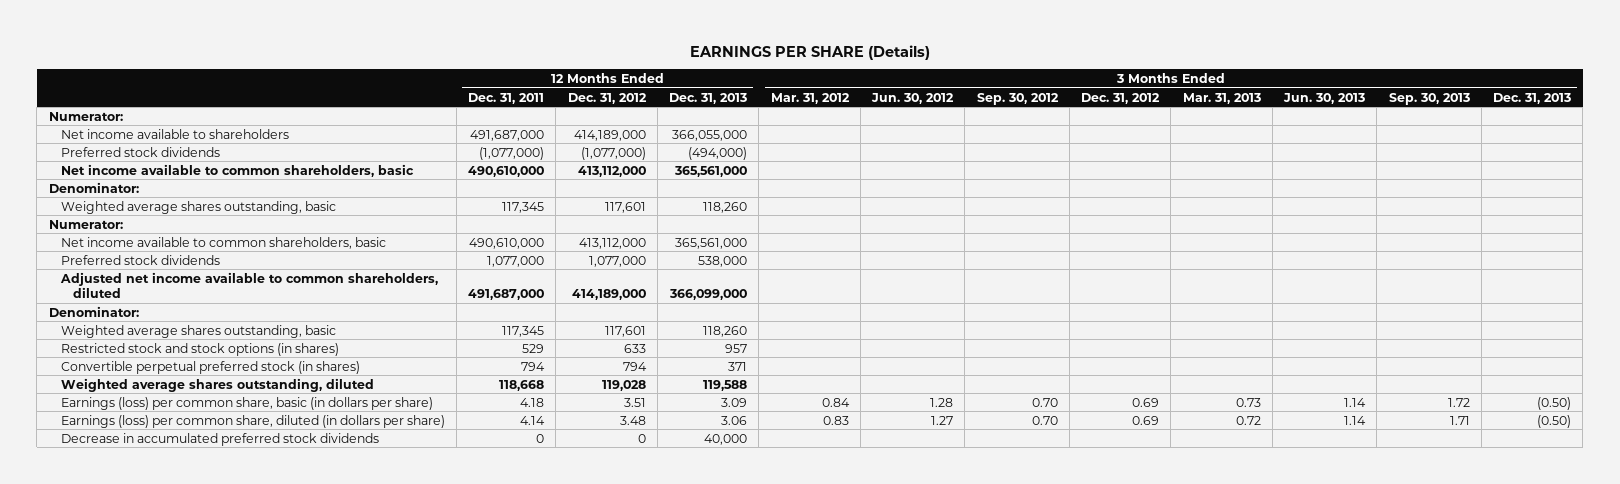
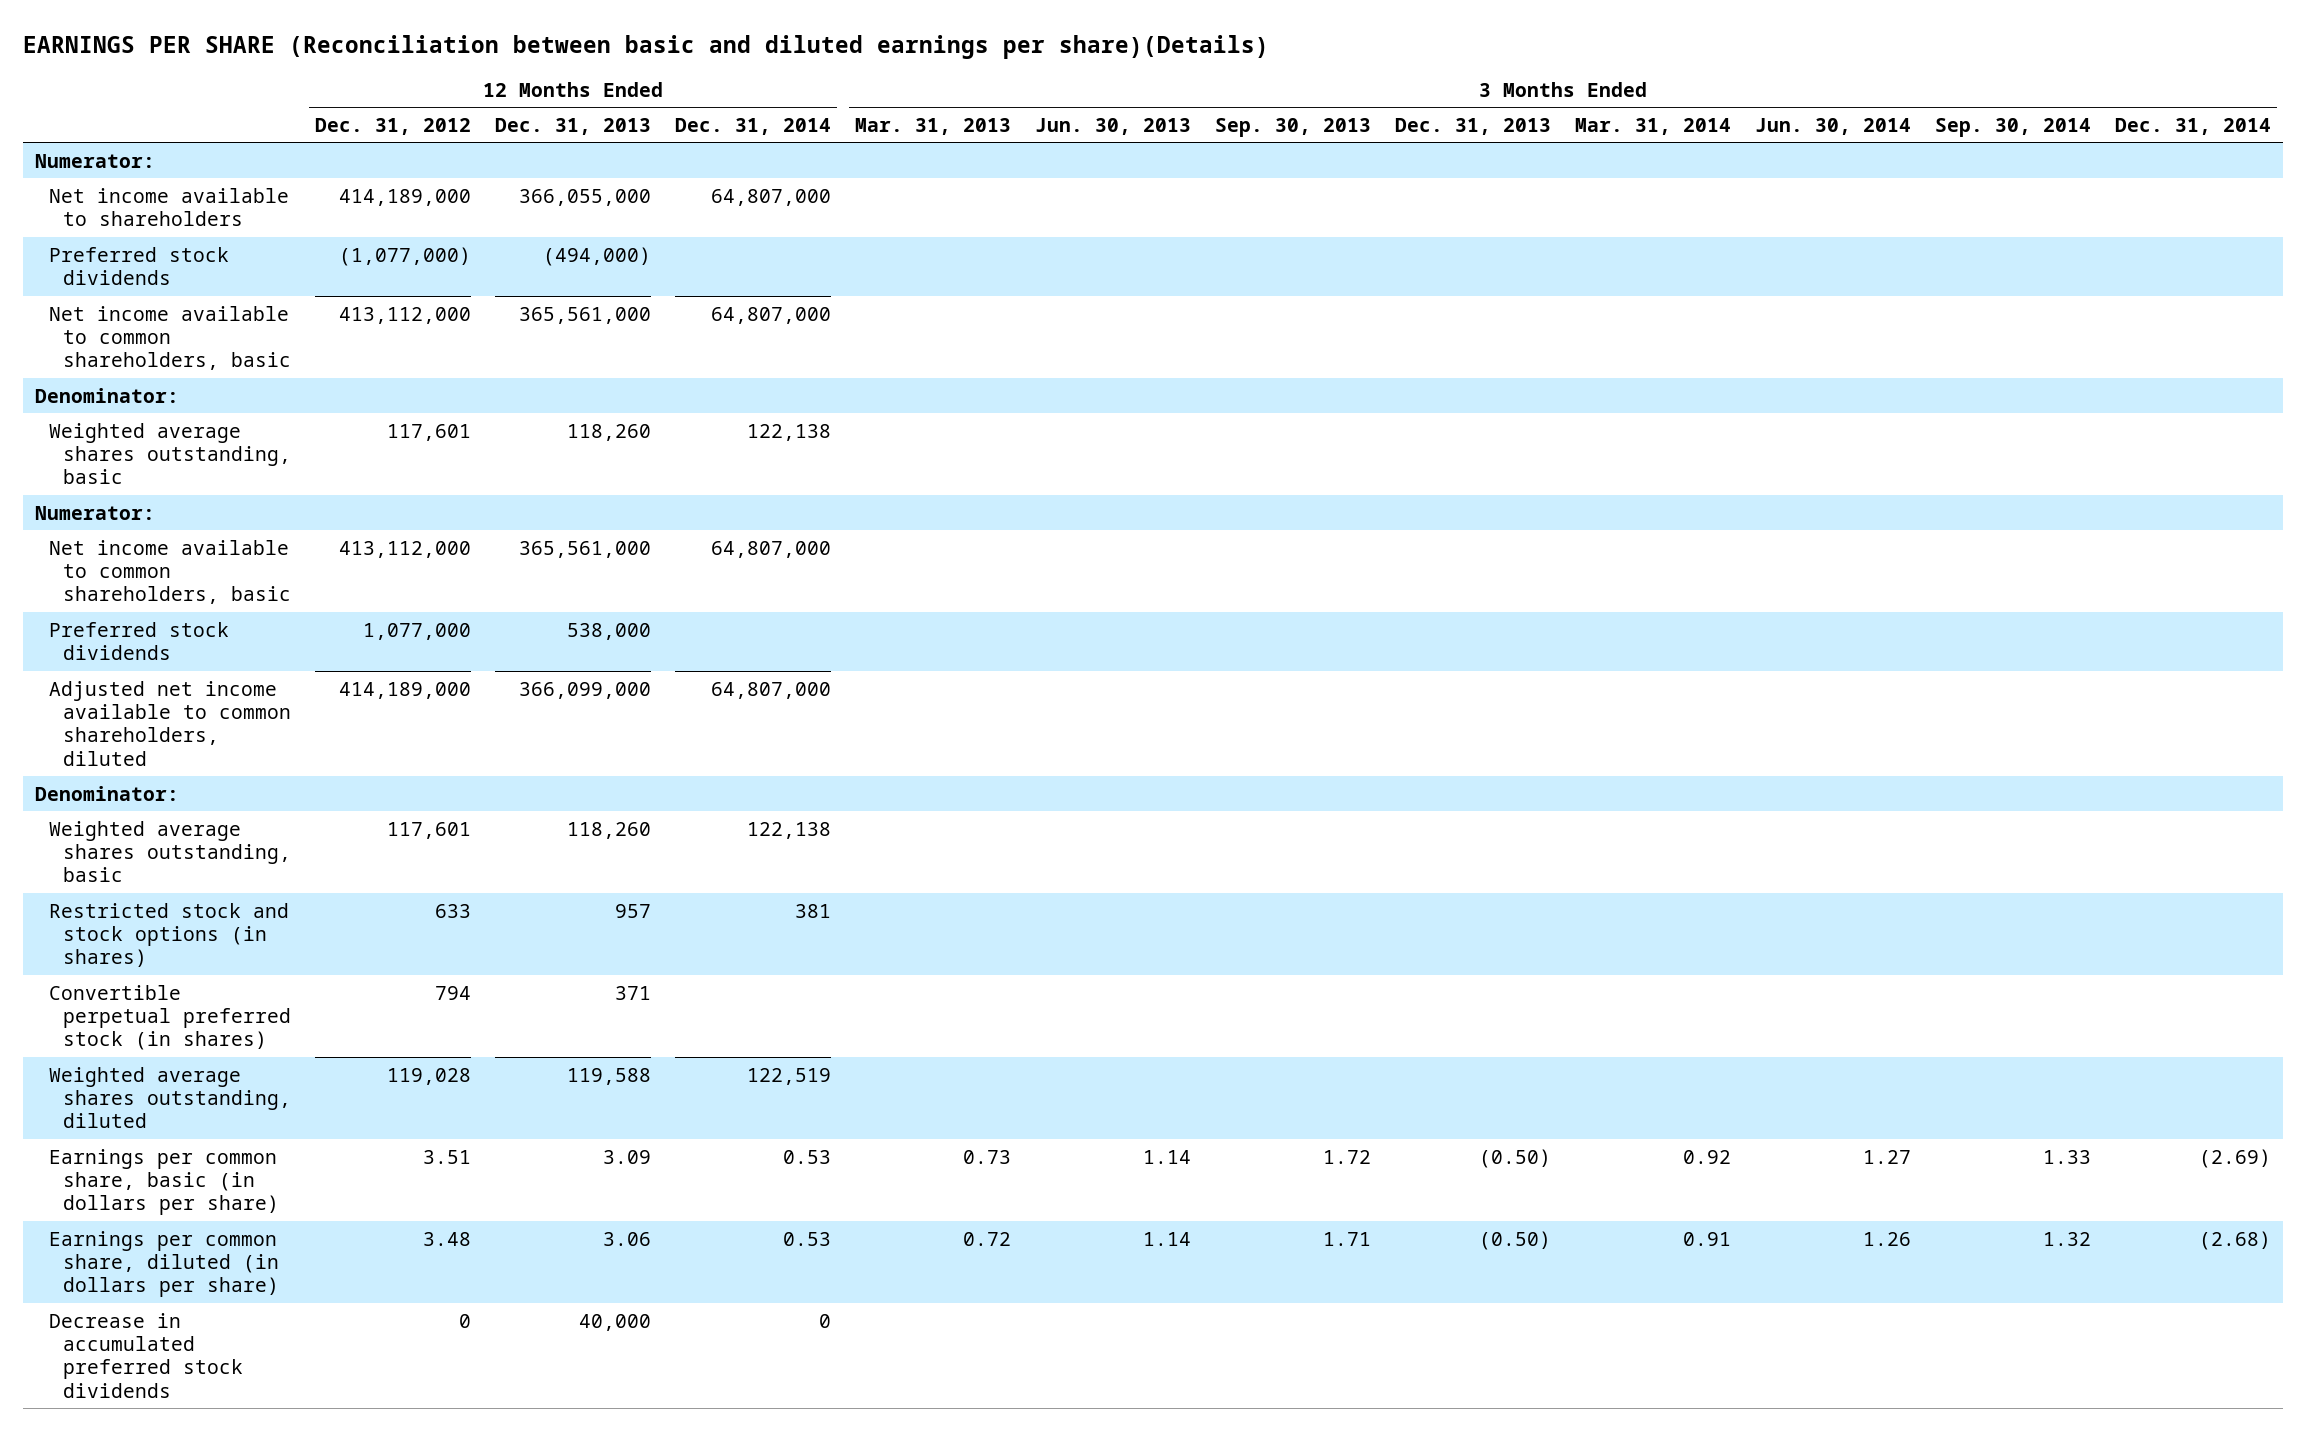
[689,44,930,60] EARNINGS PER SHARE (Details) -> [22,34,1269,59] EARNINGS PER SHARE (Reconciliation between basic and diluted earnings per share)(Details)
[468,92,545,104] Dec. 31, 2011 -> none
[770,92,850,104] Mar. 31, 2012 -> none
[871,92,955,104] Jun. 30, 2012 -> none
[976,92,1059,105] Sep. 30, 2012 -> none
[1081,92,1161,104] Dec. 31, 2012 -> none
none -> [674,117,831,135] Dec. 31, 2014
none -> [1575,117,1732,135] Mar. 31, 2014
none -> [1755,117,1912,135] Jun. 30, 2014
none -> [1935,117,2092,137] Sep. 30, 2014
none -> [2115,117,2272,135] Dec. 31, 2014
[60,396,433,410] Earnings (loss) per common share, basic (in dollars per share) -> [48,1148,279,1216] Earnings per common share, basic (in dollars per share)
[60,414,445,428] Earnings (loss) per common share, diluted (in dollars per share) -> [48,1230,279,1298] Earnings per common share, diluted (in dollars per share)

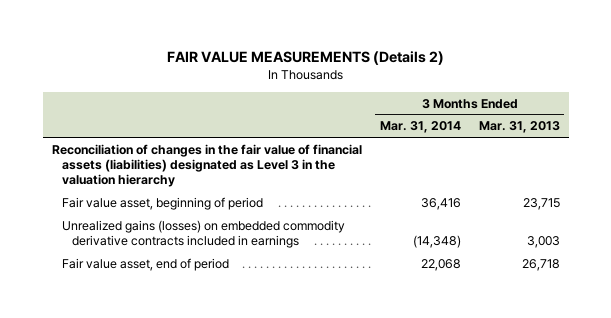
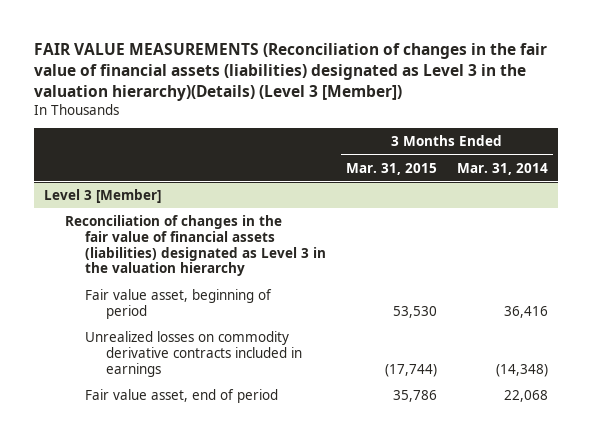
[166,51,444,66] FAIR VALUE MEASUREMENTS (Details 2) -> [34,43,548,101] FAIR VALUE MEASUREMENTS (Reconciliation of changes in the fair value of financial assets (liabilities) designated as Level 3 in the valuation hierarchy)(Details) (Level 3 [Member])
[478,121,560,134] Mar. 31, 2013 -> none
none -> [345,162,437,175] Mar. 31, 2015
none -> [44,188,162,203] Level 3 [Member]
[61,219,345,249] Unrealized gains (losses) on embedded commodity derivative contracts included in earnings -> [85,330,302,377] Unrealized losses on commodity derivative contracts included in earnings

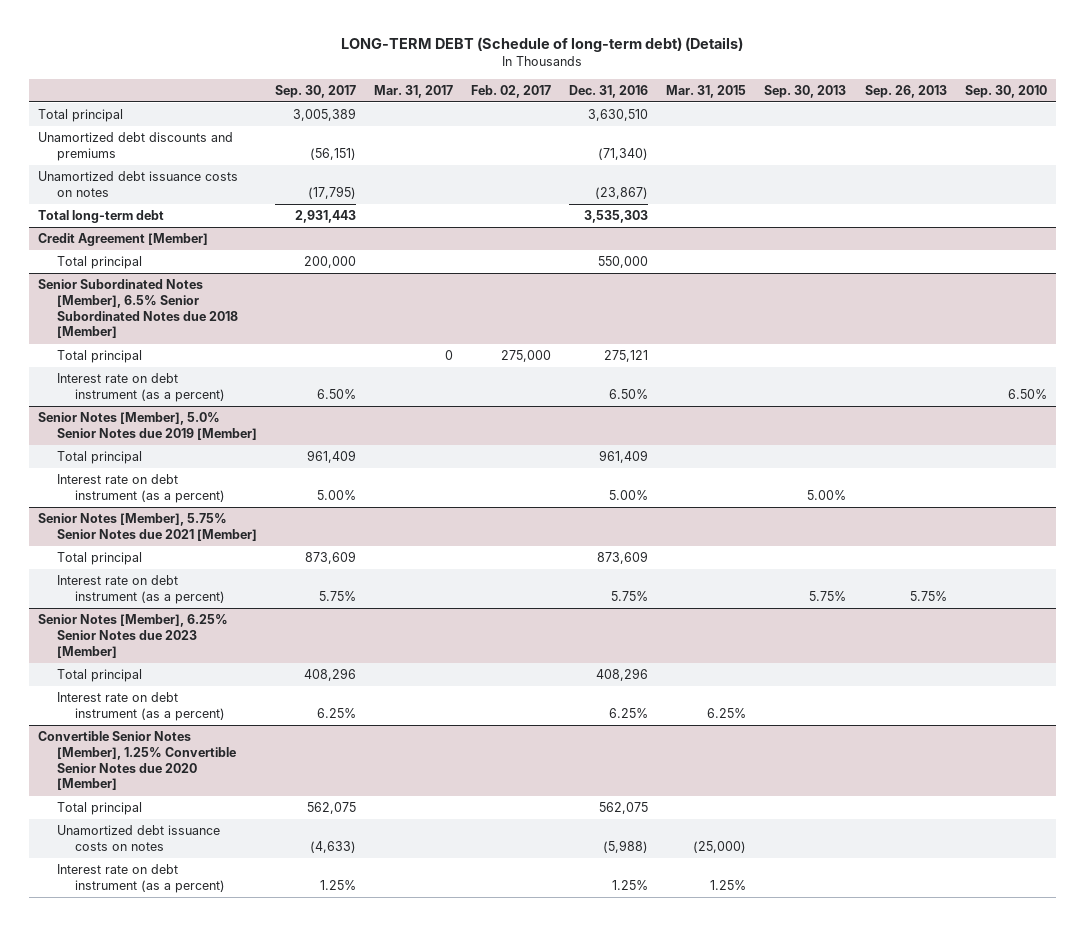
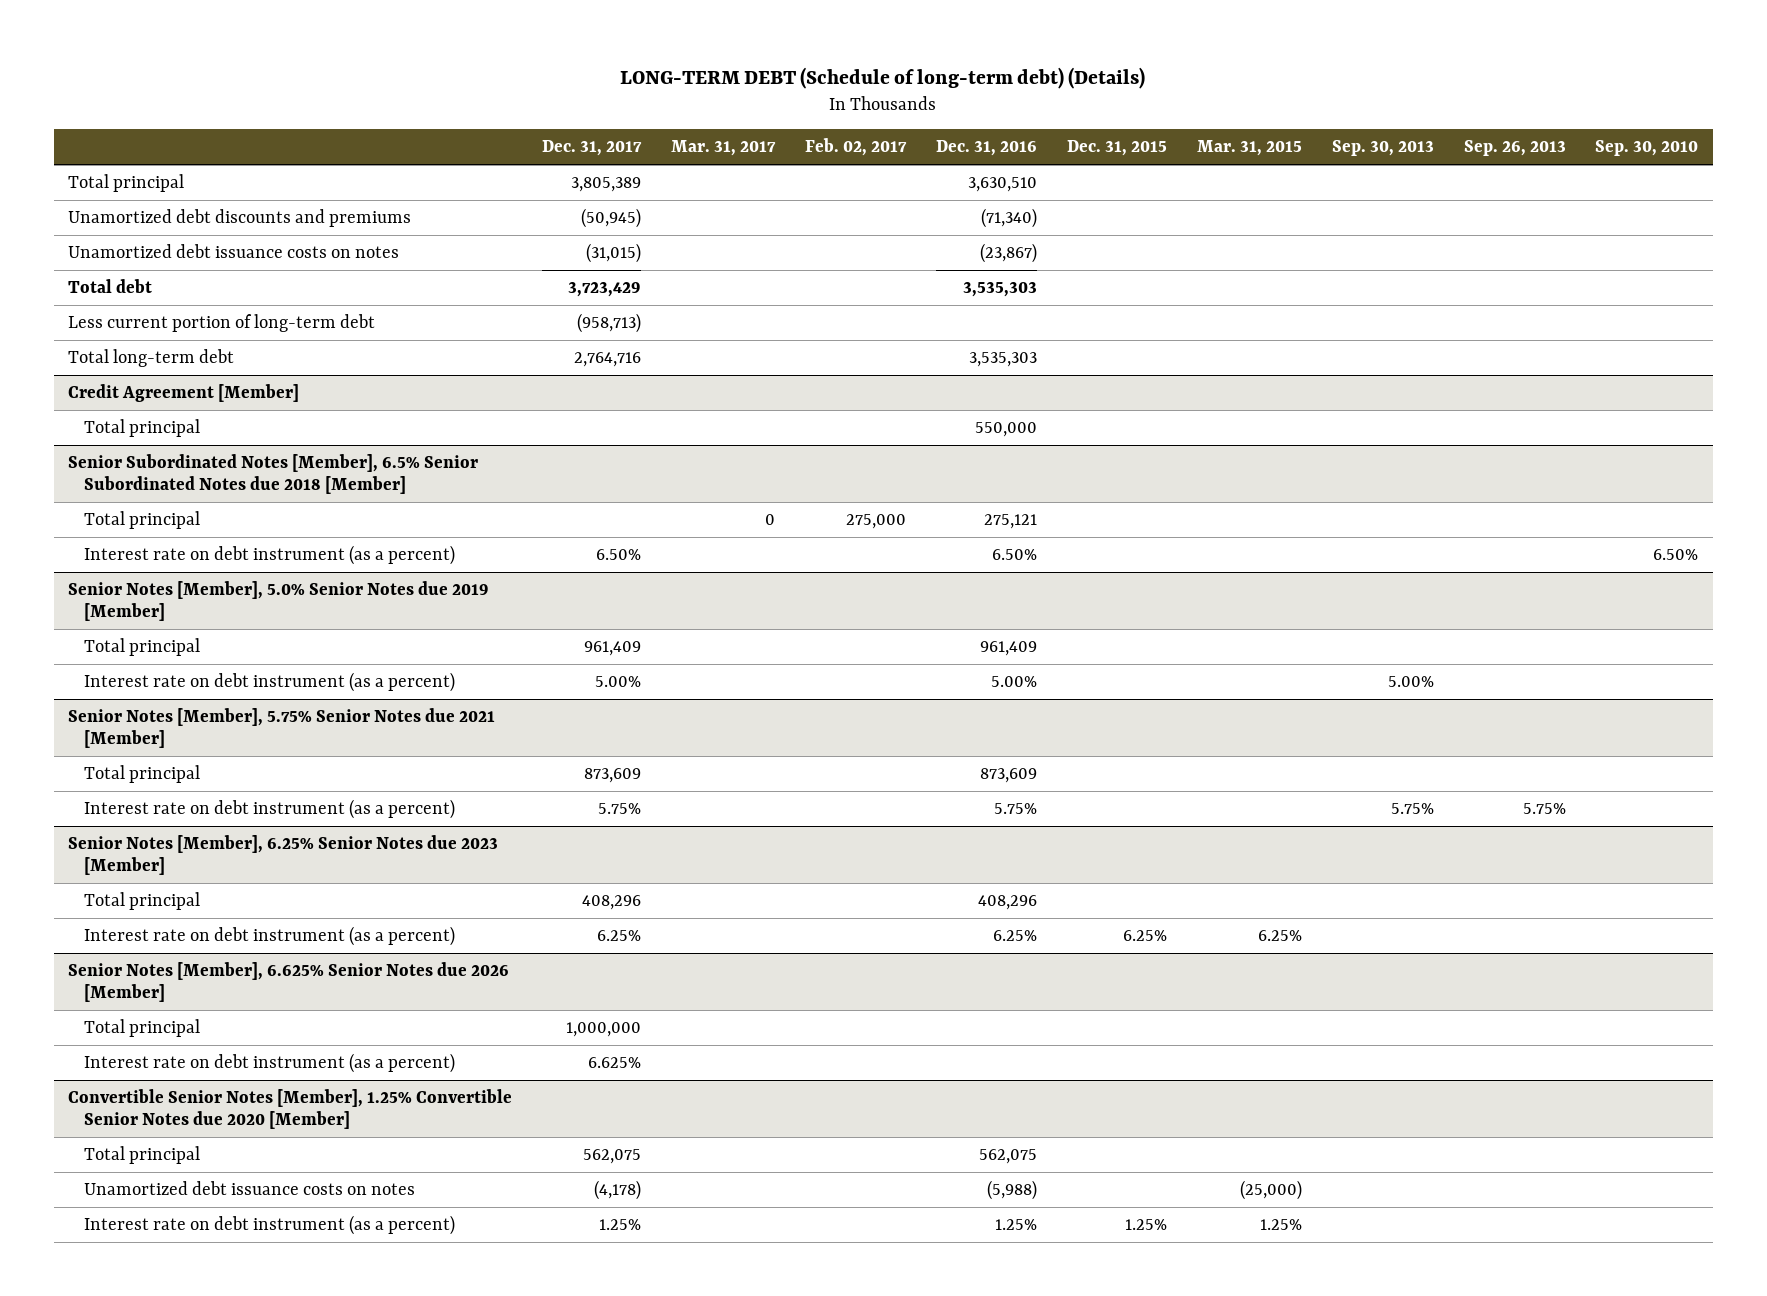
[274,84,356,98] Sep. 30, 2017 -> none
none -> [542,140,643,157] Dec. 31, 2017
none -> [1066,140,1167,157] Dec. 31, 2015
none -> [68,279,153,294] Total debt
none -> [68,314,376,333] Less current portion of long-term debt
none -> [68,962,510,1003] Senior Notes [Member], 6.625% Senior Notes due 2026 [Member]
none -> [84,1019,201,1038] Total principal
none -> [84,1053,456,1074] Interest rate on debt instrument (as a percent)

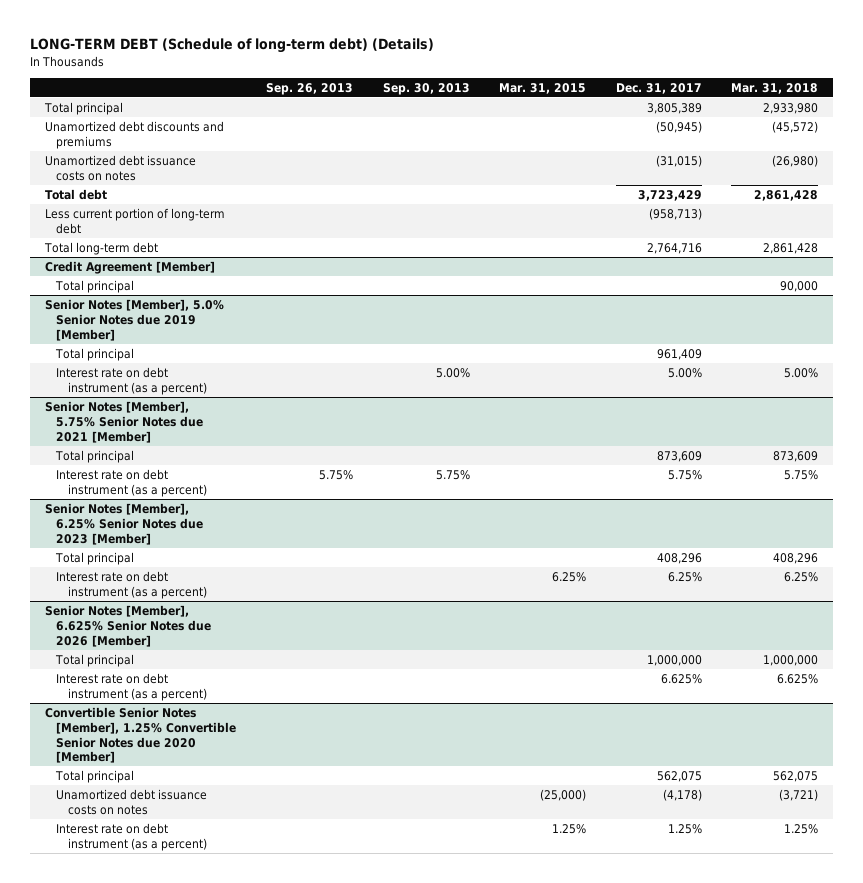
[671,140,777,157] Mar. 31, 2017 -> none
[805,138,908,157] Feb. 02, 2017 -> none
[936,140,1038,157] Dec. 31, 2016 -> none
[1066,140,1167,157] Dec. 31, 2015 -> none
[1595,140,1699,157] Sep. 30, 2010 -> none
none -> [731,82,819,94] Mar. 31, 2018
[68,454,479,495] Senior Subordinated Notes [Member], 6.5% Senior Subordinated Notes due 2018 [Member] -> none
[84,511,201,530] Total principal -> none
[84,545,456,566] Interest rate on debt instrument (as a percent) -> none

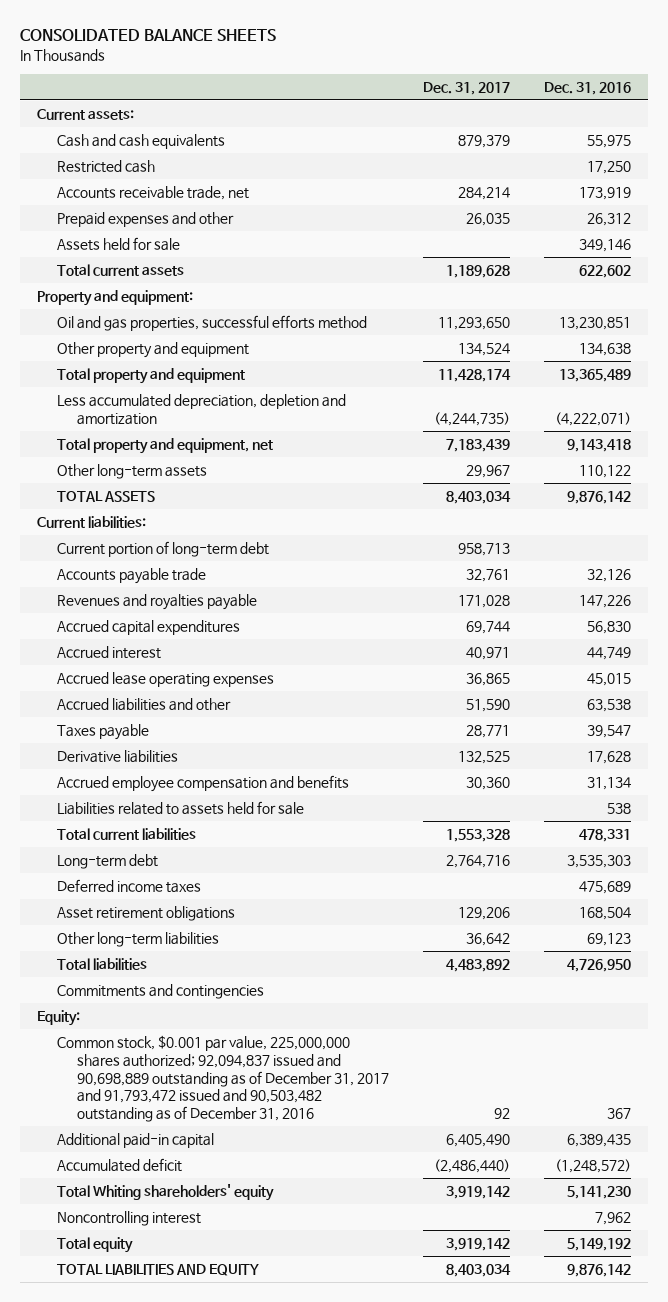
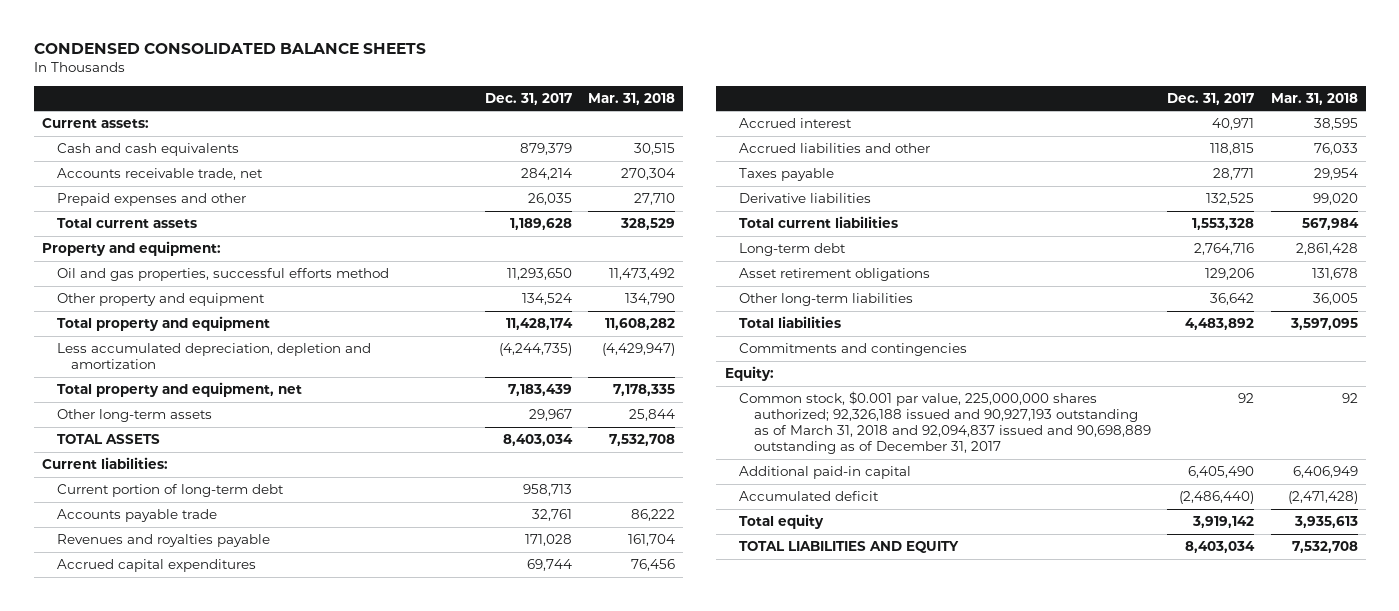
[19,29,276,42] CONSOLIDATED BALANCE SHEETS -> [33,43,426,55] CONDENSED CONSOLIDATED BALANCE SHEETS
[543,81,631,95] Dec. 31, 2016 -> none
none -> [587,92,675,105] Mar. 31, 2018
[56,159,155,173] Restricted cash -> none
[56,236,180,251] Assets held for sale -> none
[56,671,274,687] Accrued lease operating expenses -> none
[465,698,510,712] 51,590 -> [1210,142,1255,155] 118,815
[56,774,349,792] Accrued employee compensation and benefits -> none
[56,800,304,815] Liabilities related to assets held for sale -> none
[56,878,201,893] Deferred income taxes -> none
[56,1034,389,1123] Common stock, $0.001 par value, 225,000,000 shares authorized; 92,094,837 issued and 90,698,889 outstanding as of December 31, 2017 and 91,793,472 issued and 90,503,482 outstanding as of December 31, 2016 -> [739,390,1151,455] Common stock, $0.001 par value, 225,000,000 shares authorized; 92,326,188 issued and 90,927,193 outstanding as of March 31, 2018 and 92,094,837 issued and 90,698,889 outstanding as of December 31, 2017
[56,1183,274,1201] Total Whiting shareholders' equity -> none
[56,1210,201,1226] Noncontrolling interest -> none

